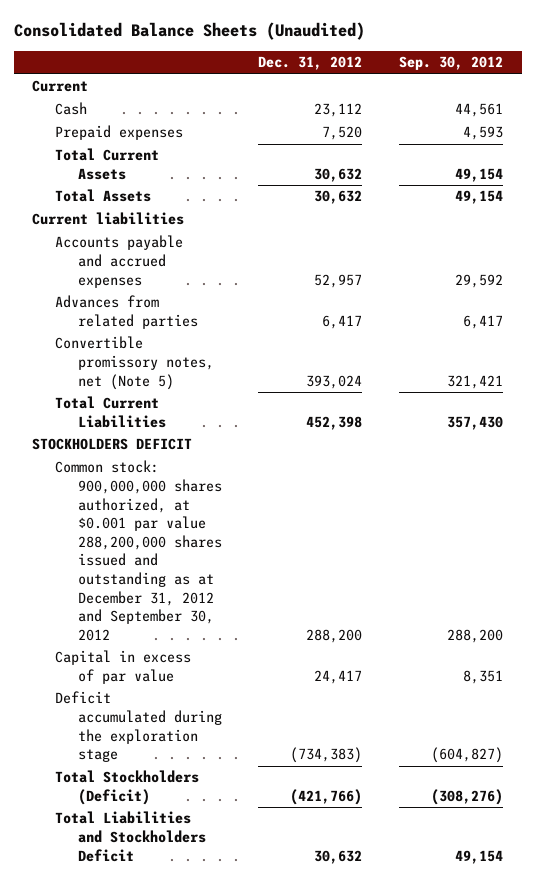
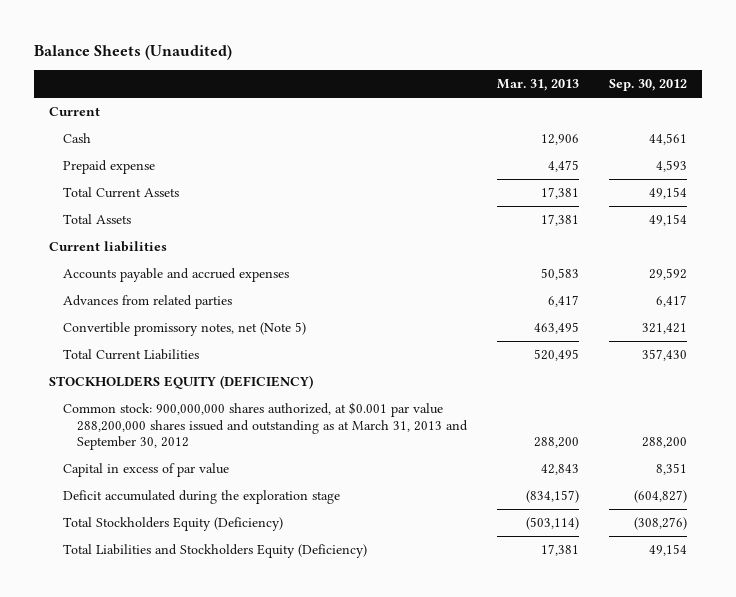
[14,22,366,41] Consolidated Balance Sheets (Unaudited) -> [34,44,233,60] Balance Sheets (Unaudited)
[258,56,363,71] Dec. 31, 2012 -> none
none -> [496,79,579,92] Mar. 31, 2013
[55,125,184,141] Prepaid expenses -> [62,160,155,175] Prepaid expense
[32,438,193,451] STOCKHOLDERS DEFICIT -> [49,375,314,390] STOCKHOLDERS EQUITY (DEFICIENCY)
[55,460,222,641] Common stock: 900,000,000 shares authorized, at $0.001 par value 288,200,000 shares issued and outstanding as at December 31, 2012 and September 30, 2012 -> [62,402,468,450] Common stock: 900,000,000 shares authorized, at $0.001 par value 288,200,000 shares issued and outstanding as at March 31, 2013 and September 30, 2012
[55,770,200,806] Total Stockholders (Deficit) -> [62,517,283,532] Total Stockholders Equity (Deficiency)
[55,811,206,862] Total Liabilities and Stockholders Deficit -> [62,544,367,559] Total Liabilities and Stockholders Equity (Deficiency)

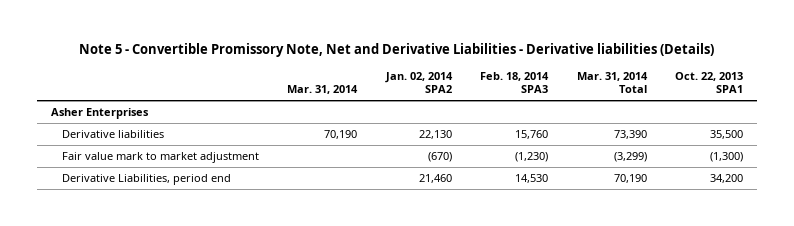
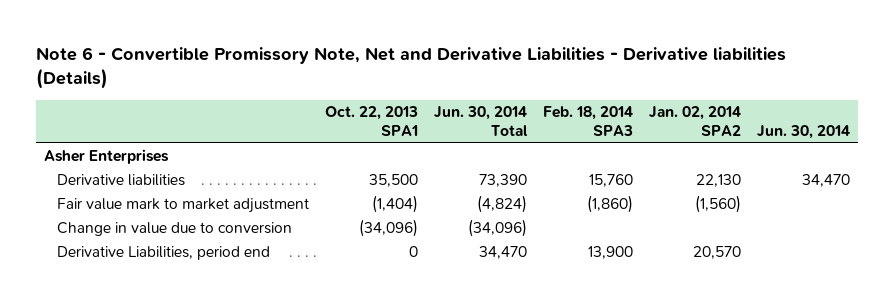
[78,42,714,57] Note 5 - Convertible Promissory Note, Net and Derivative Liabilities - Derivative liabilities (Details) -> [36,47,787,90] Note 6 - Convertible Promissory Note, Net and Derivative Liabilities - Derivative liabilities (Details)
[287,85,359,95] Mar. 31, 2014 -> none
[576,72,648,94] Mar. 31, 2014 Total -> none
none -> [433,106,528,136] Jun. 30, 2014 Total
none -> [756,124,850,139] Jun. 30, 2014
[427,151,452,162] (670) -> [694,195,741,214] (1,560)
[515,151,549,162] (1,230) -> [586,195,633,214] (1,860)
[710,151,744,162] (1,300) -> [371,195,418,214] (1,404)
none -> [57,222,293,237] Change in value due to conversion
[418,173,452,183] 21,460 -> [692,246,741,260] 20,570
[515,173,549,183] 14,530 -> [587,246,633,260] 13,900
[710,173,744,183] 34,200 -> [408,246,418,258] 0

